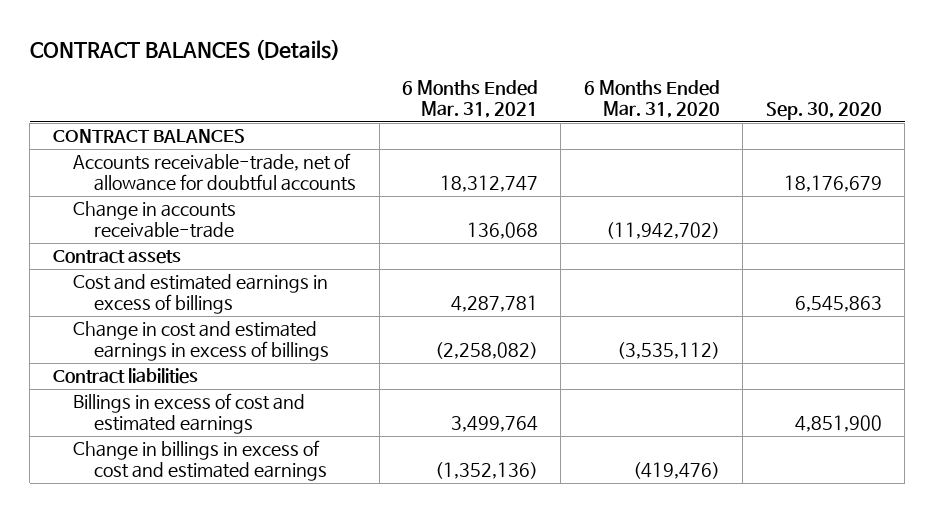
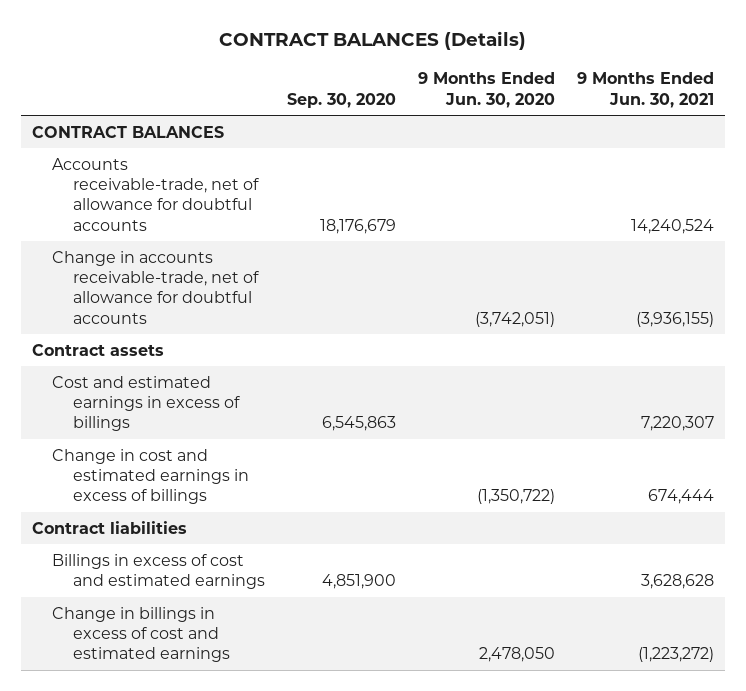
[401,80,538,119] 6 Months Ended Mar. 31, 2021 -> none
[583,80,720,119] 6 Months Ended Mar. 31, 2020 -> none
none -> [417,72,555,108] 9 Months Ended Jun. 30, 2020
none -> [576,72,714,108] 9 Months Ended Jun. 30, 2021
[73,201,237,239] Change in accounts receivable-trade -> [52,250,259,324] Change in accounts receivable-trade, net of allowance for doubtful accounts

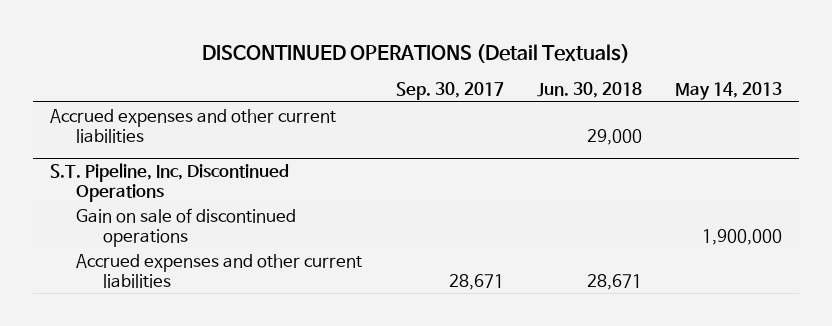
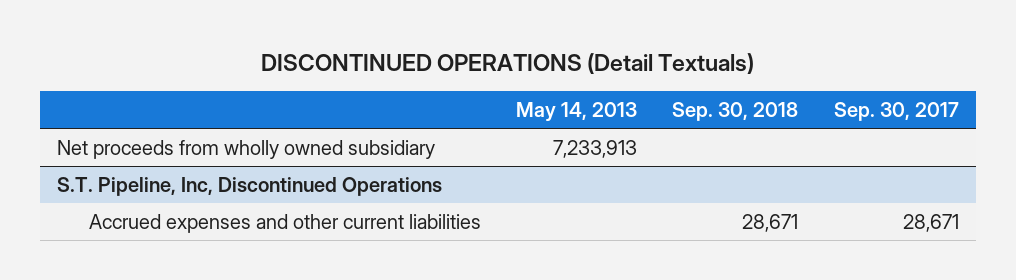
[536,82,642,99] Jun. 30, 2018 -> none
none -> [672,102,799,122] Sep. 30, 2018
[49,108,336,143] Accrued expenses and other current liabilities -> none
none -> [57,139,436,159] Net proceeds from wholly owned subsidiary
[76,207,297,247] Gain on sale of discontinued operations -> none

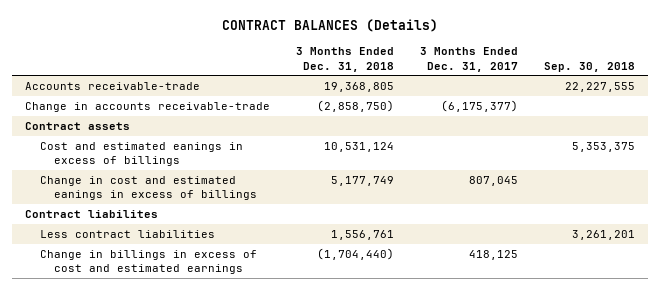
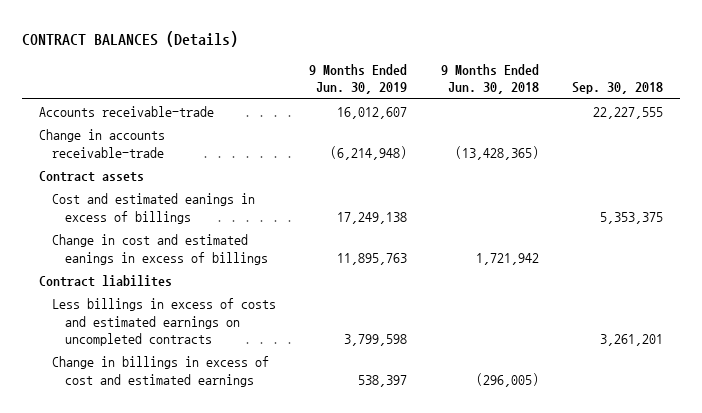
[296,47,395,72] 3 Months Ended Dec. 31, 2018 -> none
[420,47,519,72] 3 Months Ended Dec. 31, 2017 -> none
none -> [309,64,408,95] 9 Months Ended Jun. 30, 2019
none -> [440,64,539,95] 9 Months Ended Jun. 30, 2018
[39,230,215,239] Less contract liabilities -> [51,298,276,346] Less billings in excess of costs and estimated earnings on uncompleted contracts

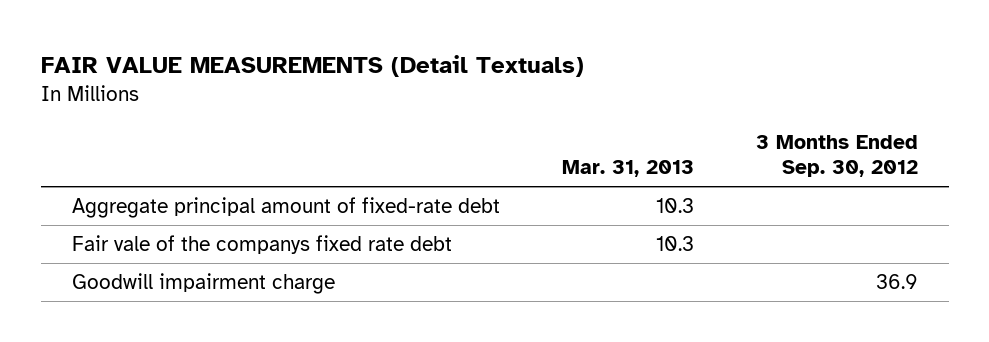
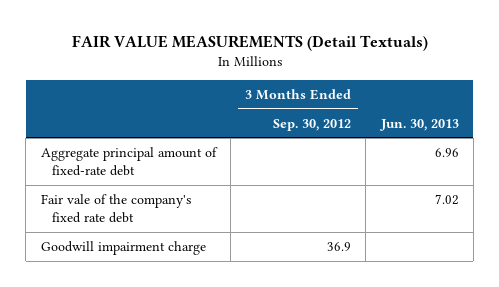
[561,160,694,178] Mar. 31, 2013 -> none
none -> [379,118,459,131] Jun. 30, 2013
[71,235,452,255] Fair vale of the companys fixed rate debt -> [40,193,191,223] Fair vale of the company's fixed rate debt

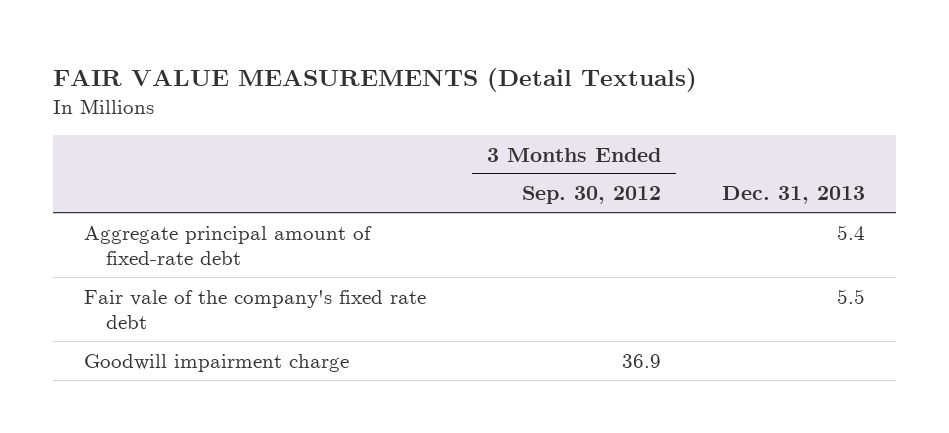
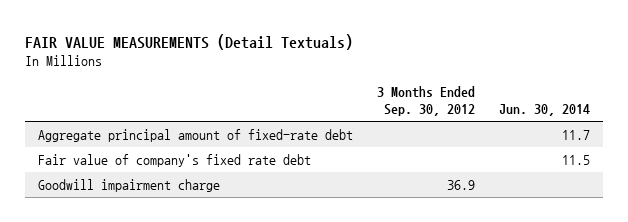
[722,186,866,205] Dec. 31, 2013 -> none
none -> [499,104,591,117] Jun. 30, 2014
[83,289,426,329] Fair vale of the company's fixed rate debt -> [37,153,311,167] Fair value of company's fixed rate debt

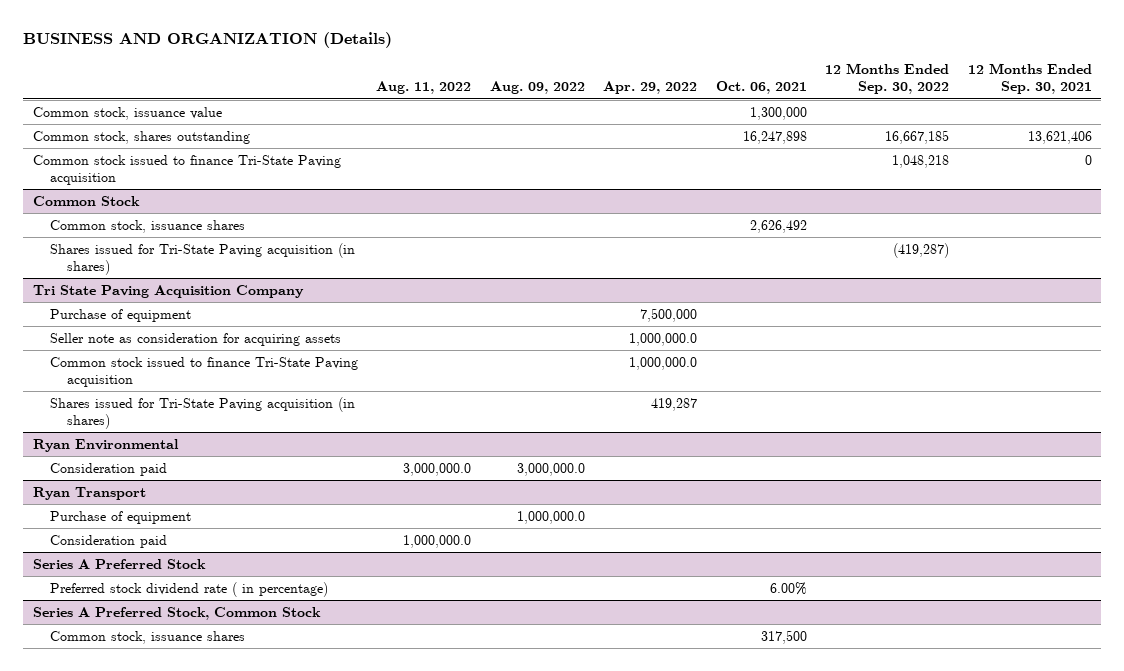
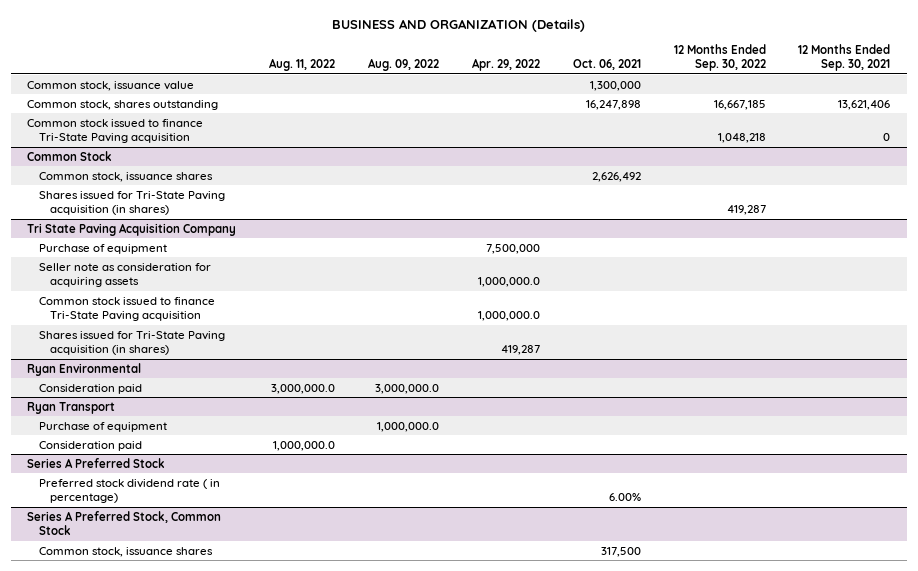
[893,242,950,258] (419,287) -> [726,205,766,216] 419,287

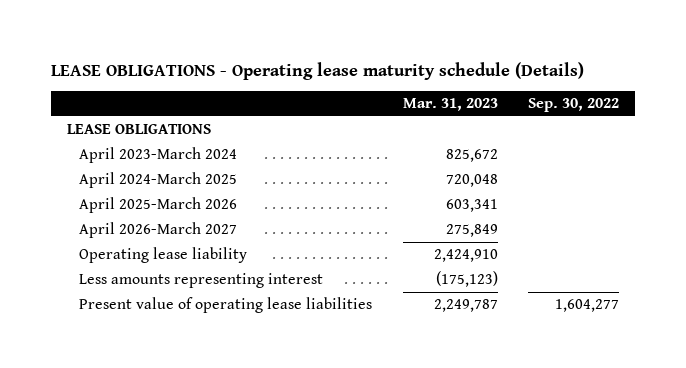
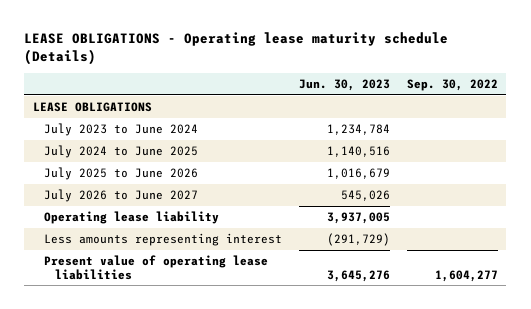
[402,98,498,112] Mar. 31, 2023 -> none
none -> [298,78,390,91] Jun. 30, 2023
[79,147,238,164] April 2023-March 2024 -> [43,123,198,137] July 2023 to June 2024
[79,172,238,189] April 2024-March 2025 -> [43,145,198,159] July 2024 to June 2025
[79,197,238,214] April 2025-March 2026 -> [43,167,198,181] July 2025 to June 2026
[79,222,238,239] April 2026-March 2027 -> [43,189,198,203] July 2026 to June 2027

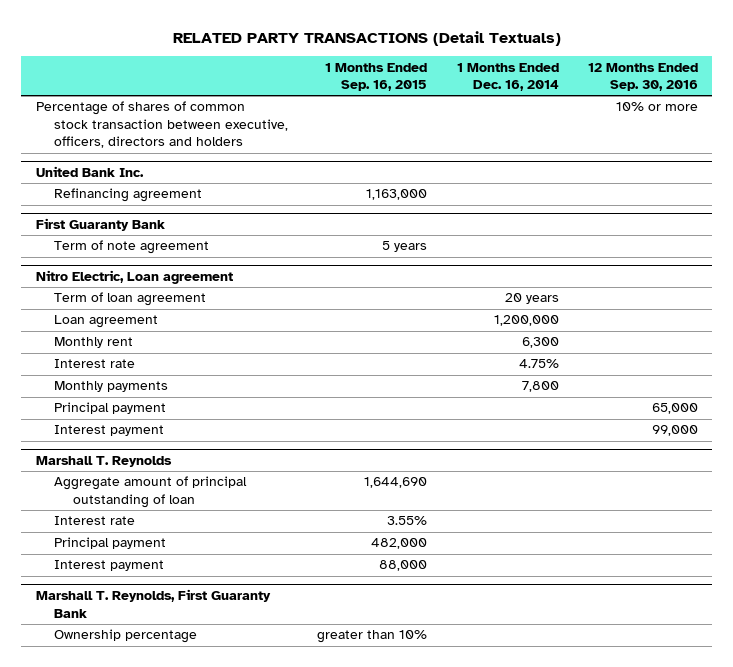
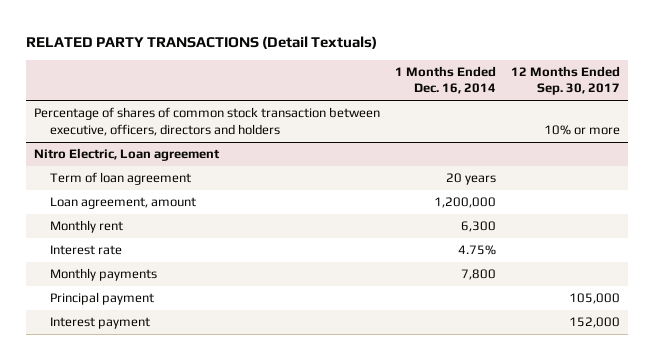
[325,62,428,92] 1 Months Ended Sep. 16, 2015 -> none
[587,62,698,92] 12 Months Ended Sep. 30, 2016 -> none
none -> [511,65,621,96] 12 Months Ended Sep. 30, 2017
[35,166,144,178] United Bank Inc. -> none
[54,188,203,203] Refinancing agreement -> none
[35,218,165,232] First Guaranty Bank -> none
[54,240,210,255] Term of note agreement -> none
[54,315,159,329] Loan agreement -> [50,197,197,210] Loan agreement, amount
[35,456,172,468] Marshall T. Reynolds -> none
[54,476,248,508] Aggregate amount of principal outstanding of loan -> none
[54,516,136,526] Interest rate -> none
[54,537,167,550] Principal payment -> none
[54,560,165,572] Interest payment -> none
[35,589,271,618] Marshall T. Reynolds, First Guaranty Bank -> none
[54,629,198,644] Ownership percentage -> none

